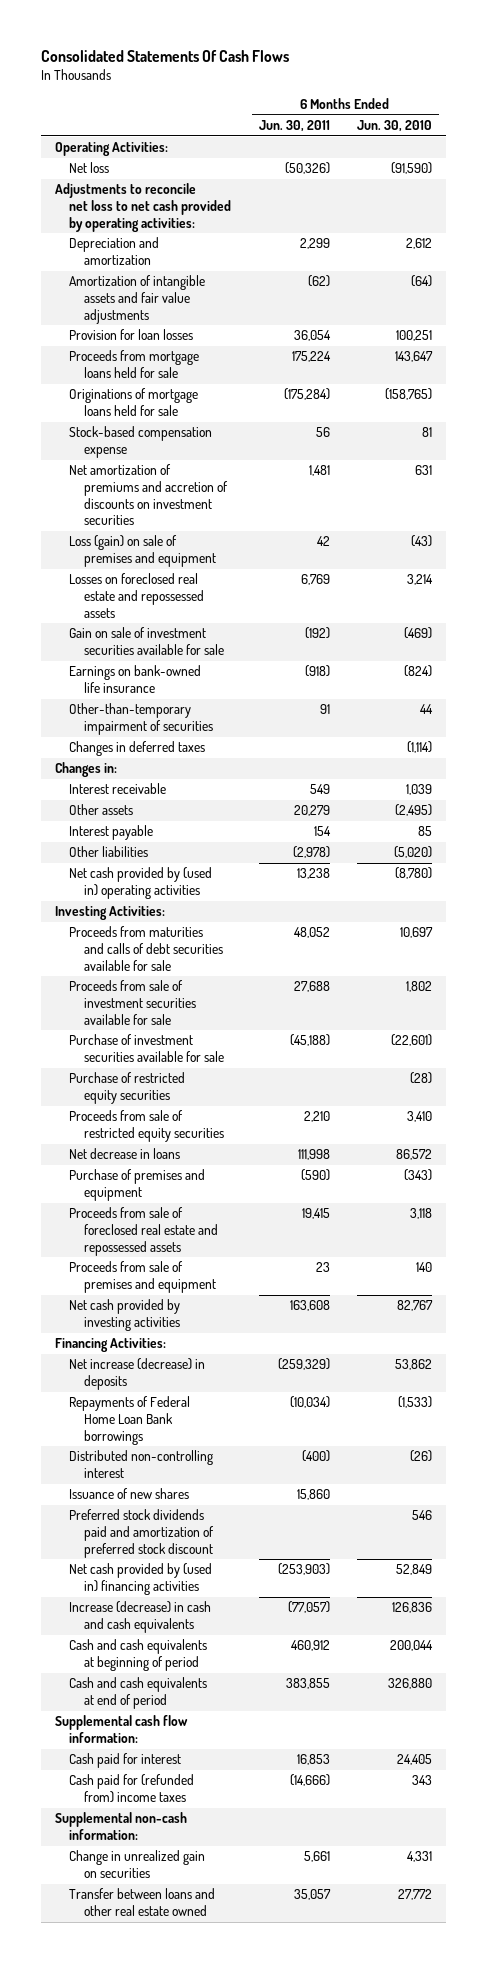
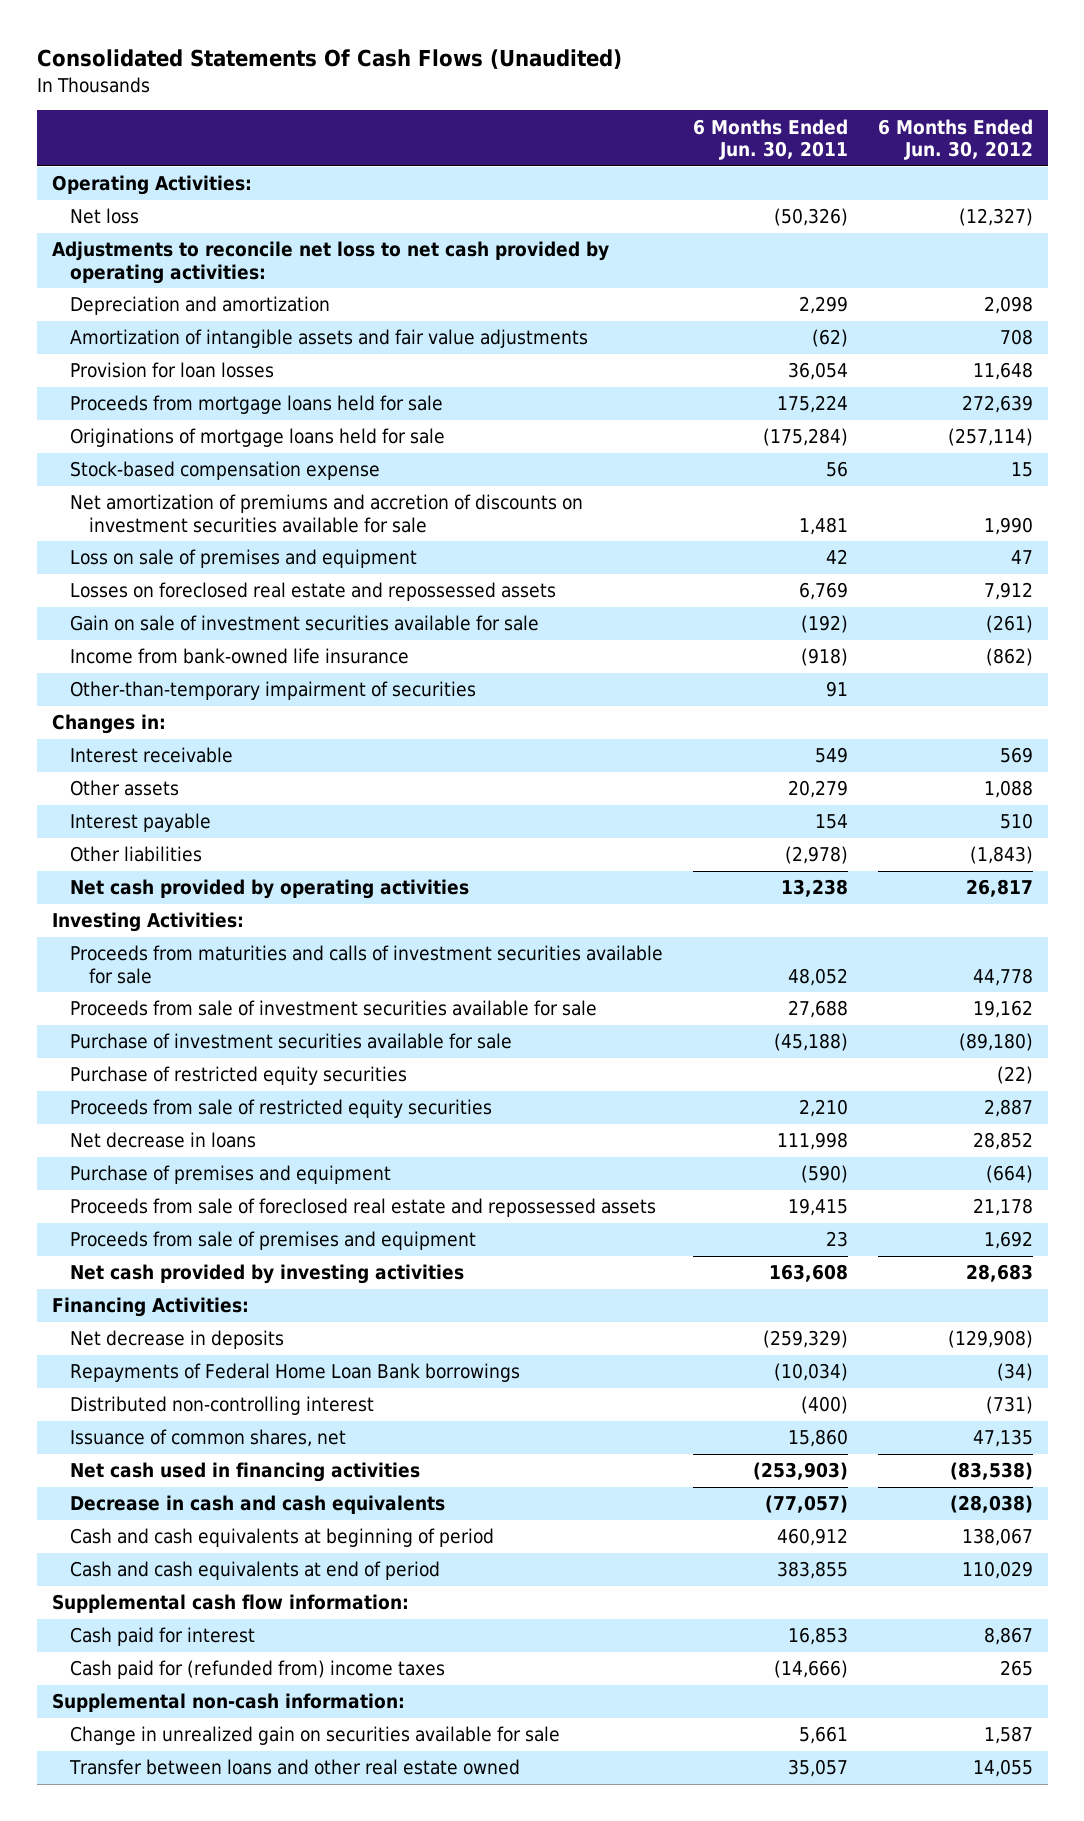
[41,50,290,63] Consolidated Statements Of Cash Flows -> [36,49,622,70] Consolidated Statements Of Cash Flows (Unaudited)
[356,120,432,133] Jun. 30, 2010 -> none
none -> [877,118,1033,161] 6 Months Ended Jun. 30, 2012
[69,464,228,526] Net amortization of premiums and accretion of discounts on investment securities -> [70,494,584,533] Net amortization of premiums and accretion of discounts on investment securities available for sale
[69,535,216,568] Loss (gain) on sale of premises and equipment -> [70,549,418,569] Loss on sale of premises and equipment
[69,665,202,694] Earnings on bank-owned life insurance -> [70,648,410,665] Income from bank-owned life insurance
[69,741,206,757] Changes in deferred taxes -> none
[69,867,213,900] Net cash provided by (used in) operating activities -> [70,879,470,900] Net cash provided by operating activities
[69,926,223,971] Proceeds from maturities and calls of debt securities available for sale -> [70,945,664,984] Proceeds from maturities and calls of investment securities available for sale
[69,1358,206,1391] Net increase (decrease) in deposits -> [70,1330,285,1350] Net decrease in deposits
[69,1509,214,1558] Preferred stock dividends paid and amortization of preferred stock discount -> none
[69,1488,190,1500] Issuance of new shares -> [70,1429,347,1448] Issuance of common shares, net
[69,1563,213,1596] Net cash provided by (used in) financing activities -> [70,1462,421,1483] Net cash used in financing activities
[69,1601,212,1634] Increase (decrease) in cash and cash equivalents -> [70,1495,446,1515] Decrease in cash and cash equivalents
[69,1850,206,1879] Change in unrealized gain on securities -> [70,1726,561,1746] Change in unrealized gain on securities available for sale

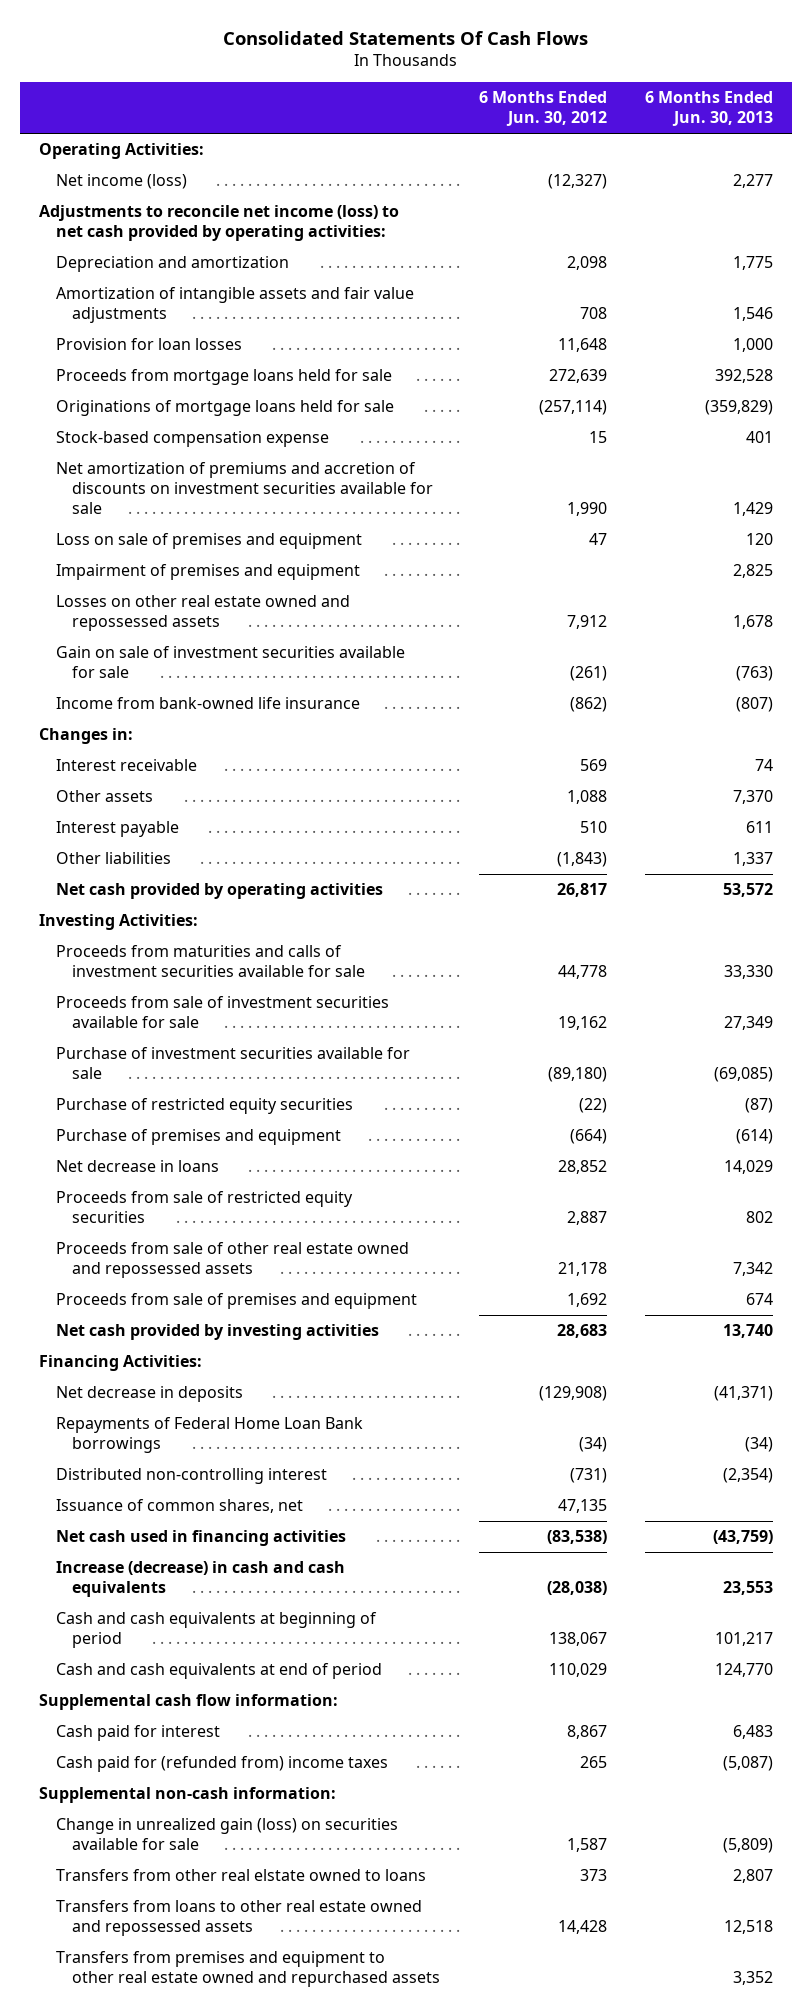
[36,49,622,70] Consolidated Statements Of Cash Flows (Unaudited) -> [223,31,589,46] Consolidated Statements Of Cash Flows
[692,118,848,161] 6 Months Ended Jun. 30, 2011 -> none
none -> [644,91,773,127] 6 Months Ended Jun. 30, 2013
[70,208,140,225] Net loss -> [55,174,187,190] Net income (loss)
[51,241,609,284] Adjustments to reconcile net loss to net cash provided by operating activities: -> [39,205,400,242] Adjustments to reconcile net income (loss) to net cash provided by operating activities:
none -> [55,564,360,581] Impairment of premises and equipment
[70,582,557,602] Losses on foreclosed real estate and repossessed assets -> [55,595,350,632] Losses on other real estate owned and repossessed assets
[70,681,477,701] Other-than-temporary impairment of securities -> none
[70,1132,257,1149] Net decrease in loans -> [55,1160,219,1173] Net decrease in loans
[70,1099,493,1119] Proceeds from sale of restricted equity securities -> [55,1191,353,1224] Proceeds from sale of restricted equity securities
[70,1198,657,1218] Proceeds from sale of foreclosed real estate and repossessed assets -> [55,1242,409,1279] Proceeds from sale of other real estate owned and repossessed assets
[70,1495,446,1515] Decrease in cash and cash equivalents -> [55,1561,345,1598] Increase (decrease) in cash and cash equivalents
[70,1726,561,1746] Change in unrealized gain on securities available for sale -> [55,1818,398,1851] Change in unrealized gain (loss) on securities available for sale
[69,1759,521,1776] Transfer between loans and other real estate owned -> [55,1869,426,1882] Transfers from other real elstate owned to loans
[972,1759,1033,1778] 14,055 -> [579,1869,607,1882] 373
none -> [55,1900,422,1937] Transfers from loans to other real estate owned and repossessed assets
none -> [55,1951,441,1988] Transfers from premises and equipment to other real estate owned and repurchased assets

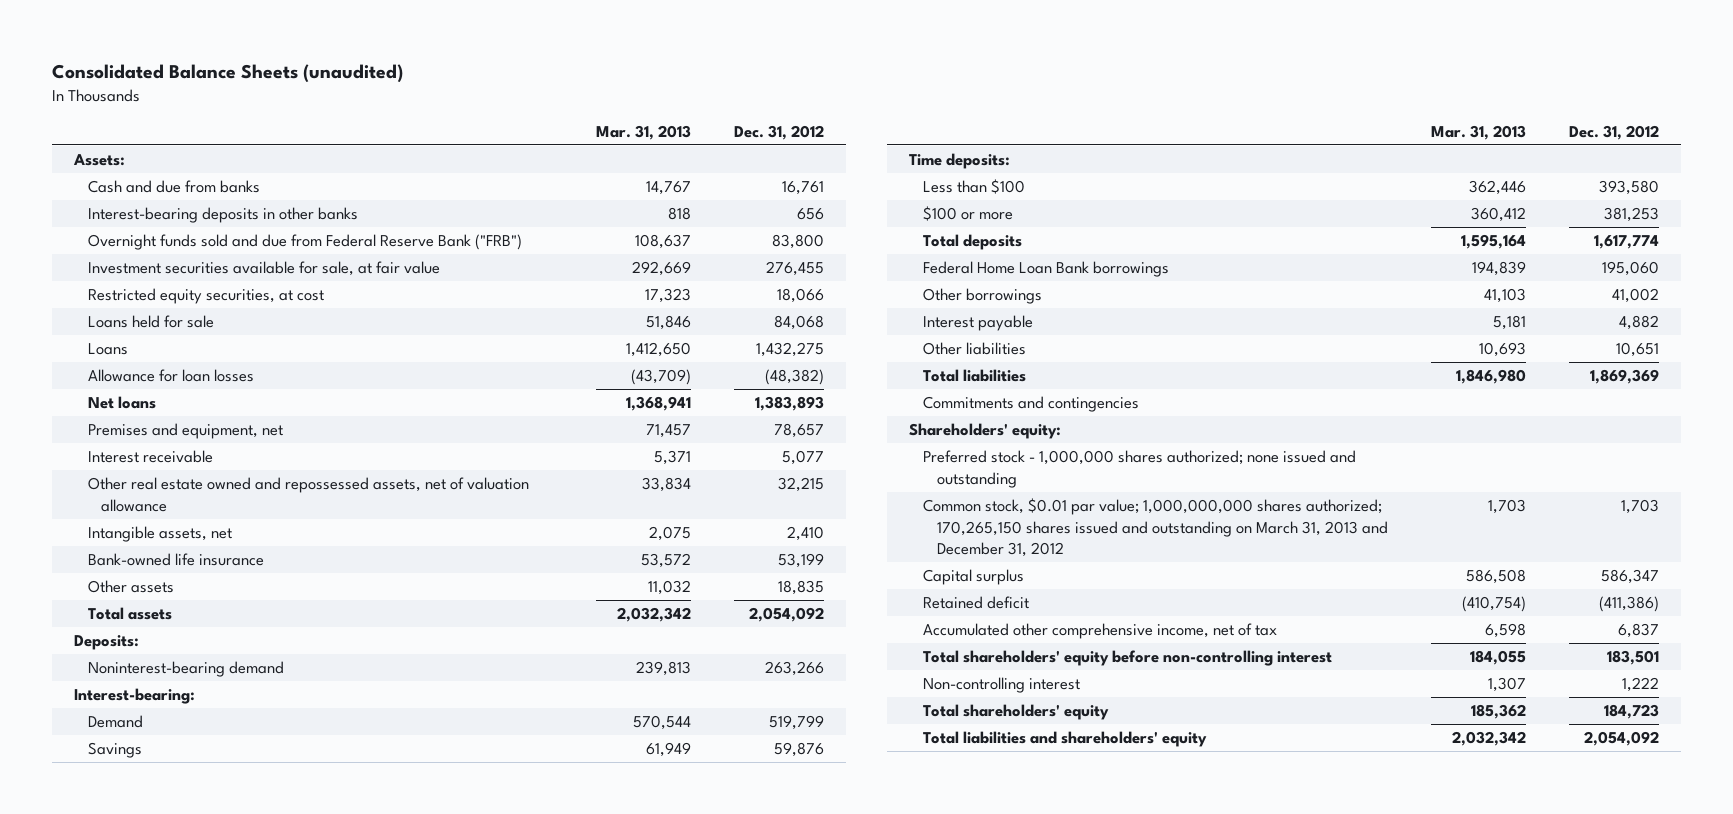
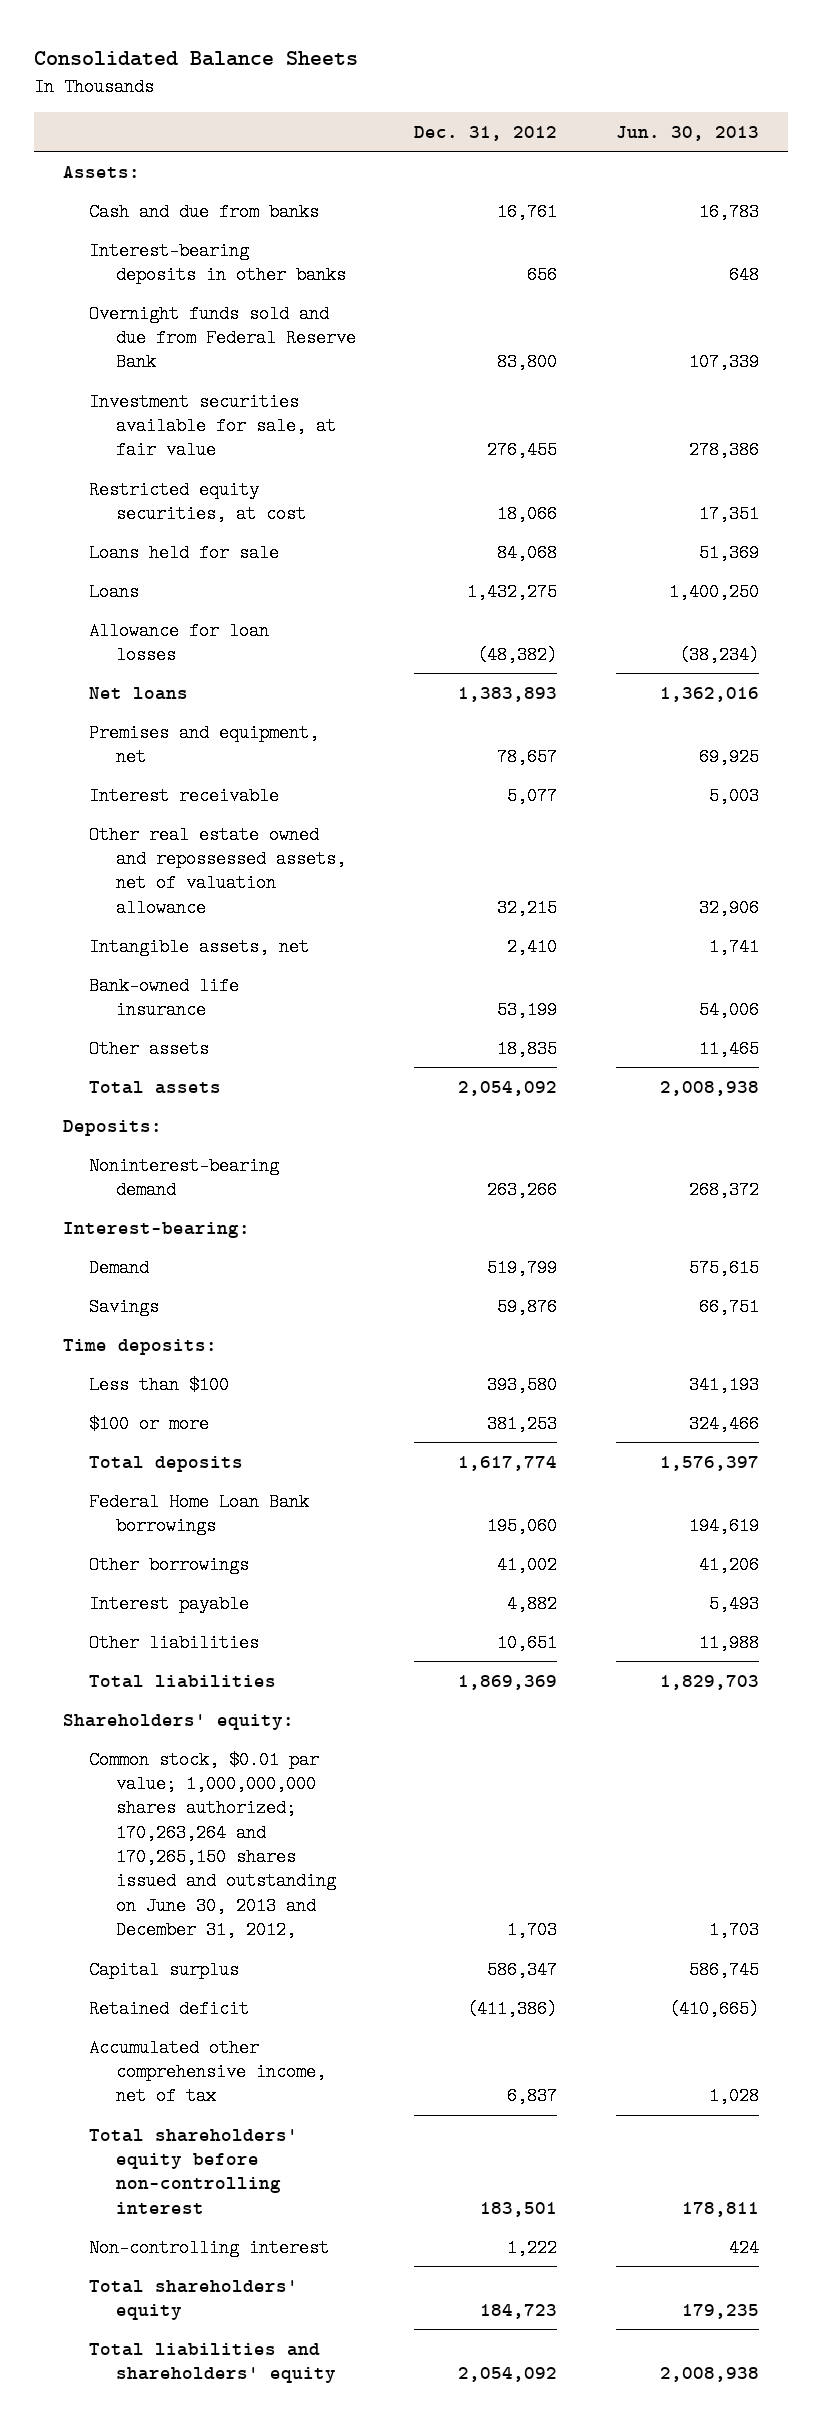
[52,64,404,84] Consolidated Balance Sheets (unaudited) -> [34,51,359,67] Consolidated Balance Sheets
[595,124,691,140] Mar. 31, 2013 -> none
none -> [615,125,759,141] Jun. 30, 2013
[87,234,522,251] Overnight funds sold and due from Federal Reserve Bank ("FRB") -> [89,304,356,372] Overnight funds sold and due from Federal Reserve Bank
[922,396,1139,413] Commitments and contingencies -> none
[922,450,1356,488] Preferred stock - 1,000,000 shares authorized; none issued and outstanding -> none
[922,498,1388,557] Common stock, $0.01 par value; 1,000,000,000 shares authorized; 170,265,150 shares issued and outstanding on March 31, 2013 and December 31, 2012 -> [89,1750,336,1940] Common stock, $0.01 par value; 1,000,000,000 shares authorized; 170,263,264 and 170,265,150 shares issued and outstanding on June 30, 2013 and December 31, 2012,

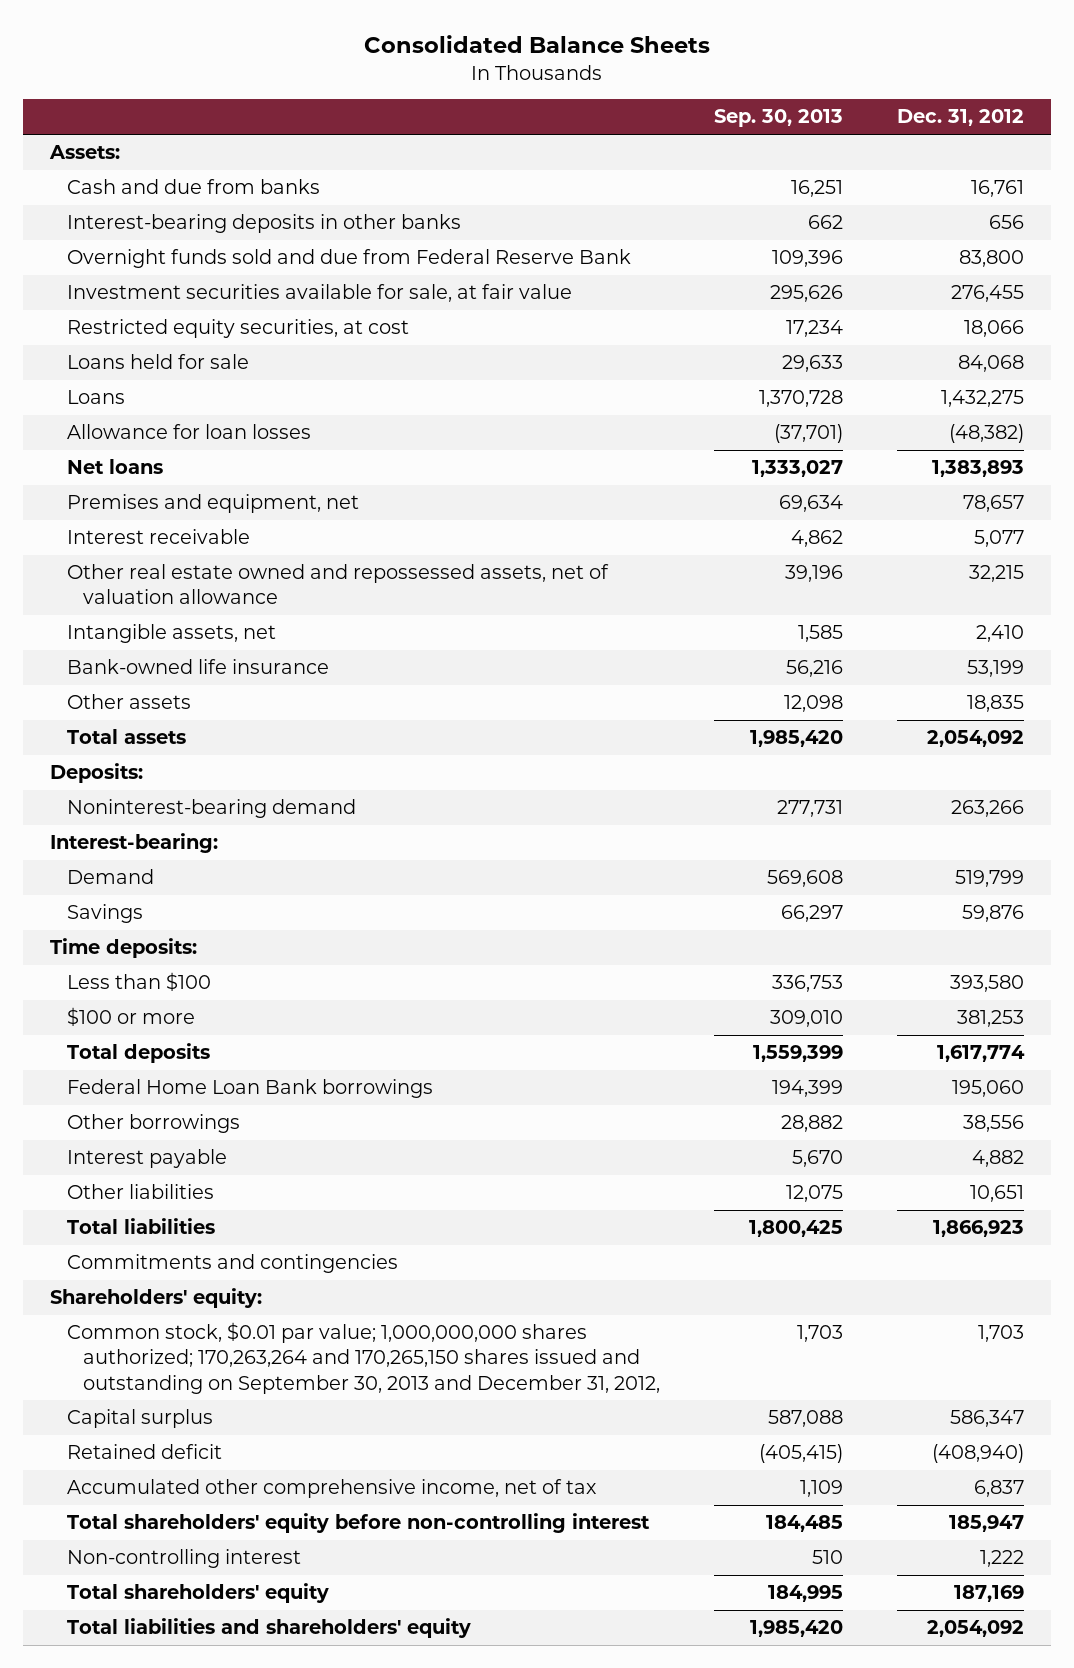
[615,125,759,141] Jun. 30, 2013 -> none
none -> [714,109,844,128] Sep. 30, 2013
[497,1555,558,1574] 41,002 -> [963,1115,1025,1133] 38,556
[458,1674,558,1690] 1,869,369 -> [933,1220,1025,1238] 1,866,923
none -> [66,1254,398,1274] Commitments and contingencies
[89,1750,336,1940] Common stock, $0.01 par value; 1,000,000,000 shares authorized; 170,263,264 and 170,265,150 shares issued and outstanding on June 30, 2013 and December 31, 2012, -> [66,1322,660,1394] Common stock, $0.01 par value; 1,000,000,000 shares authorized; 170,263,264 and 170,265,150 shares issued and outstanding on September 30, 2013 and December 31, 2012,
[467,1999,558,2018] (411,386) -> [932,1444,1025,1464] (408,940)
[480,2201,558,2217] 183,501 -> [949,1515,1025,1533] 185,947
[480,2303,558,2319] 184,723 -> [954,1585,1025,1603] 187,169

